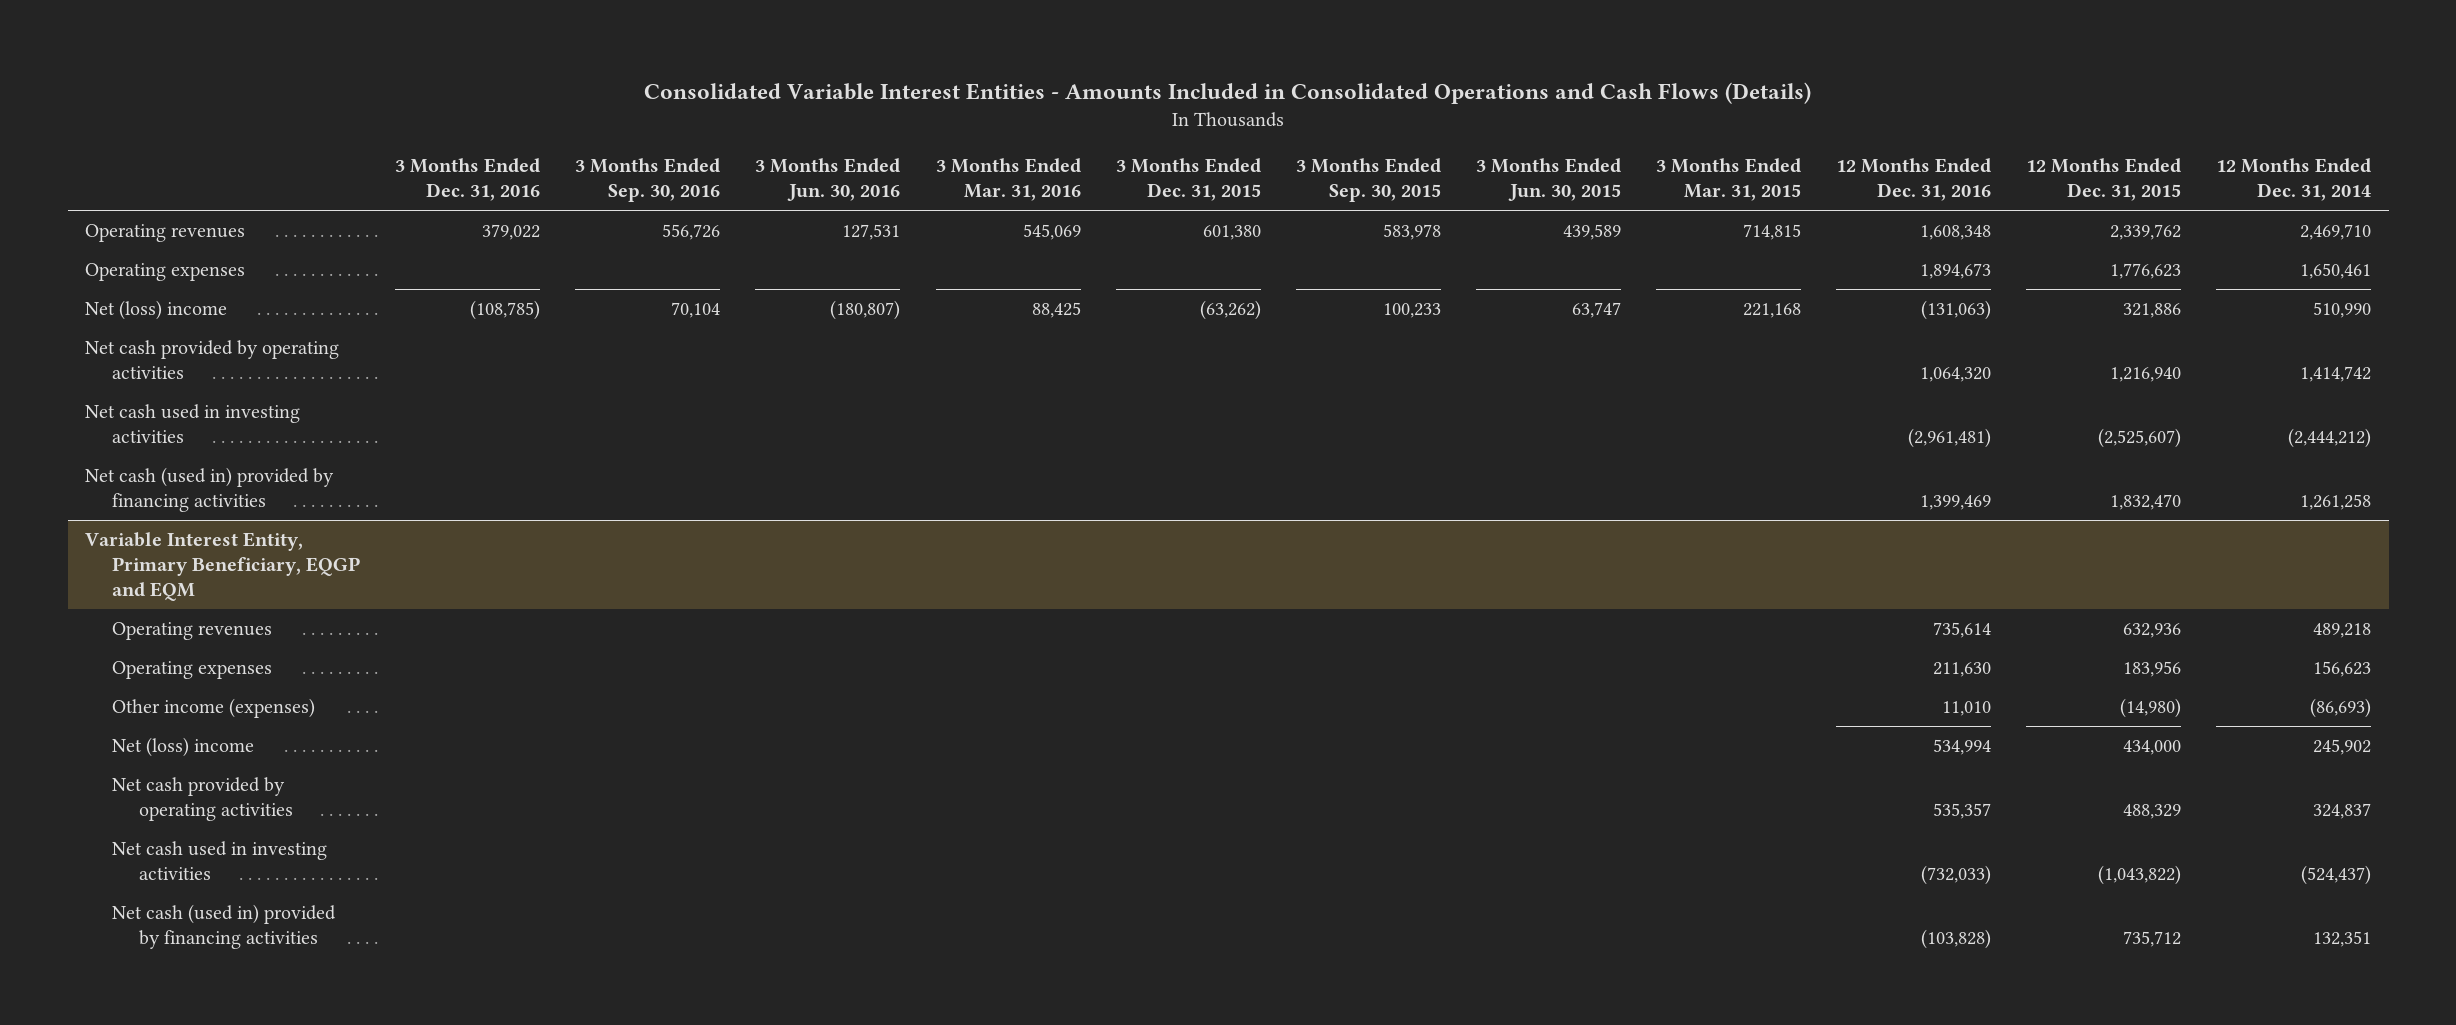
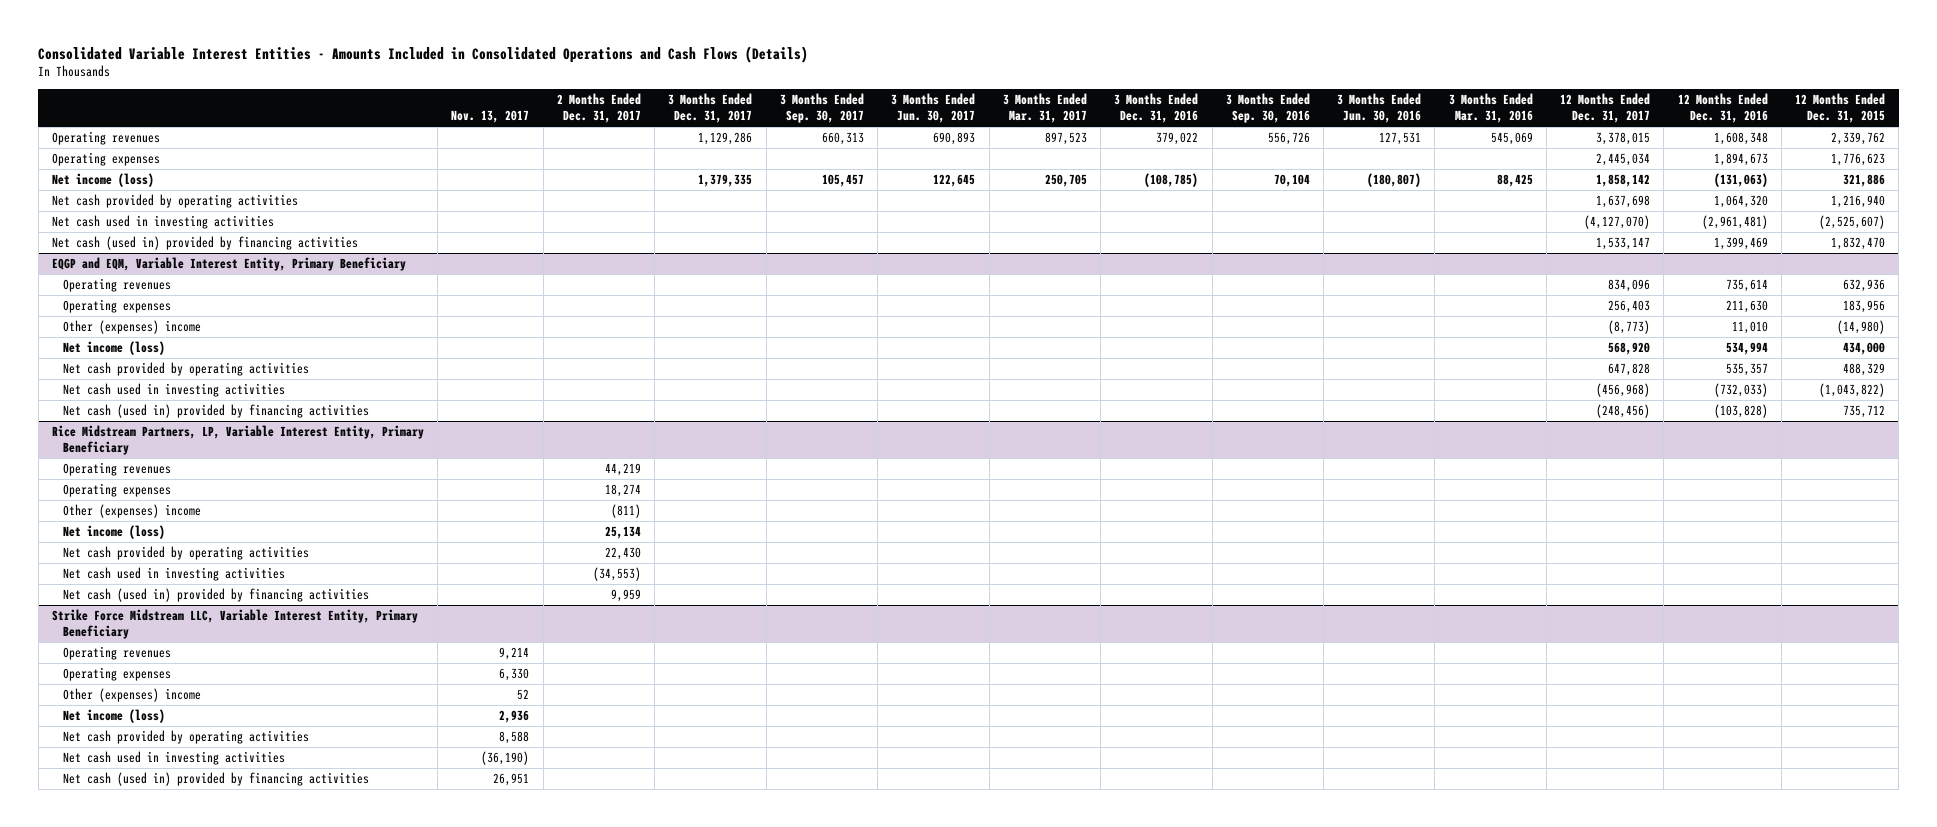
[1115,158,1261,201] 3 Months Ended Dec. 31, 2015 -> none
[1295,158,1441,202] 3 Months Ended Sep. 30, 2015 -> none
[1475,158,1621,201] 3 Months Ended Jun. 30, 2015 -> none
[1655,158,1801,201] 3 Months Ended Mar. 31, 2015 -> none
[2216,158,2372,201] 12 Months Ended Dec. 31, 2014 -> none
none -> [451,110,530,124] Nov. 13, 2017
none -> [556,93,641,124] 2 Months Ended Dec. 31, 2017
none -> [668,93,753,124] 3 Months Ended Dec. 31, 2017
none -> [779,93,864,124] 3 Months Ended Sep. 30, 2017
none -> [891,93,976,124] 3 Months Ended Jun. 30, 2017
none -> [1002,93,1087,124] 3 Months Ended Mar. 31, 2017
none -> [1560,93,1651,124] 12 Months Ended Dec. 31, 2017
[85,300,228,321] Net (loss) income -> [52,172,155,187] Net income (loss)
[85,532,361,601] Variable Interest Entity, Primary Beneficiary, EQGP and EQM -> [52,256,407,271] EQGP and EQM, Variable Interest Entity, Primary Beneficiary
[112,698,316,719] Other income (expenses) -> [63,319,202,334] Other (expenses) income
[112,737,255,758] Net (loss) income -> [63,340,166,355] Net income (loss)
none -> [52,424,425,456] Rice Midstream Partners, LP, Variable Interest Entity, Primary Beneficiary
none -> [63,461,172,476] Operating revenues
none -> [63,482,172,497] Operating expenses
none -> [63,503,202,518] Other (expenses) income
none -> [63,524,166,539] Net income (loss)
none -> [63,545,310,560] Net cash provided by operating activities
none -> [63,566,286,581] Net cash used in investing activities
none -> [63,587,370,602] Net cash (used in) provided by financing activities
none -> [52,608,419,640] Strike Force Midstream LLC, Variable Interest Entity, Primary Beneficiary
none -> [63,645,172,660] Operating revenues
none -> [63,666,172,681] Operating expenses
none -> [63,687,202,702] Other (expenses) income
none -> [63,708,166,723] Net income (loss)
none -> [63,729,310,744] Net cash provided by operating activities
none -> [63,750,286,765] Net cash used in investing activities
none -> [63,771,370,786] Net cash (used in) provided by financing activities

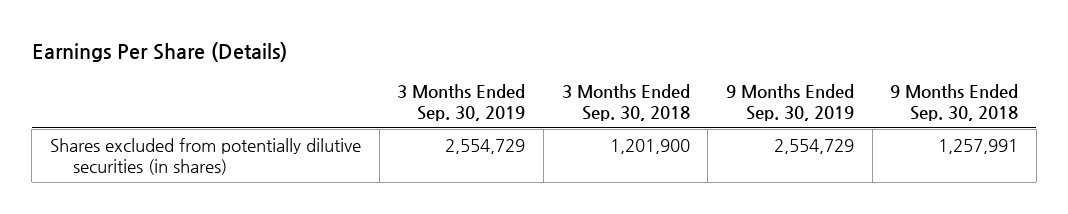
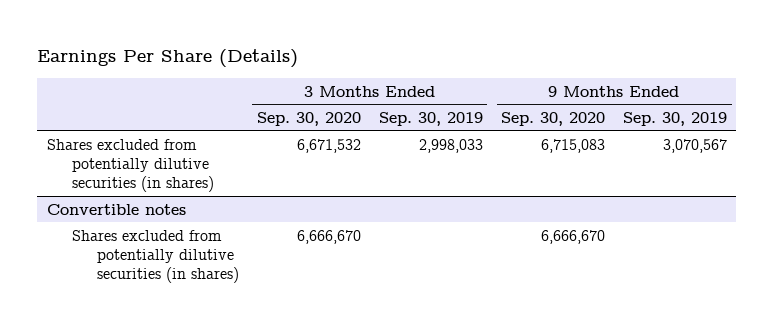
[561,83,690,122] 3 Months Ended Sep. 30, 2018 -> none
[890,83,1019,122] 9 Months Ended Sep. 30, 2018 -> none
none -> [256,111,361,126] Sep. 30, 2020
none -> [501,111,606,126] Sep. 30, 2020
[445,138,526,154] 2,554,729 -> [418,138,483,153] 2,998,033
[773,138,854,154] 2,554,729 -> [663,138,728,153] 3,070,567
none -> [46,203,186,215] Convertible notes
none -> [71,229,239,283] Shares excluded from potentially dilutive securities (in shares)

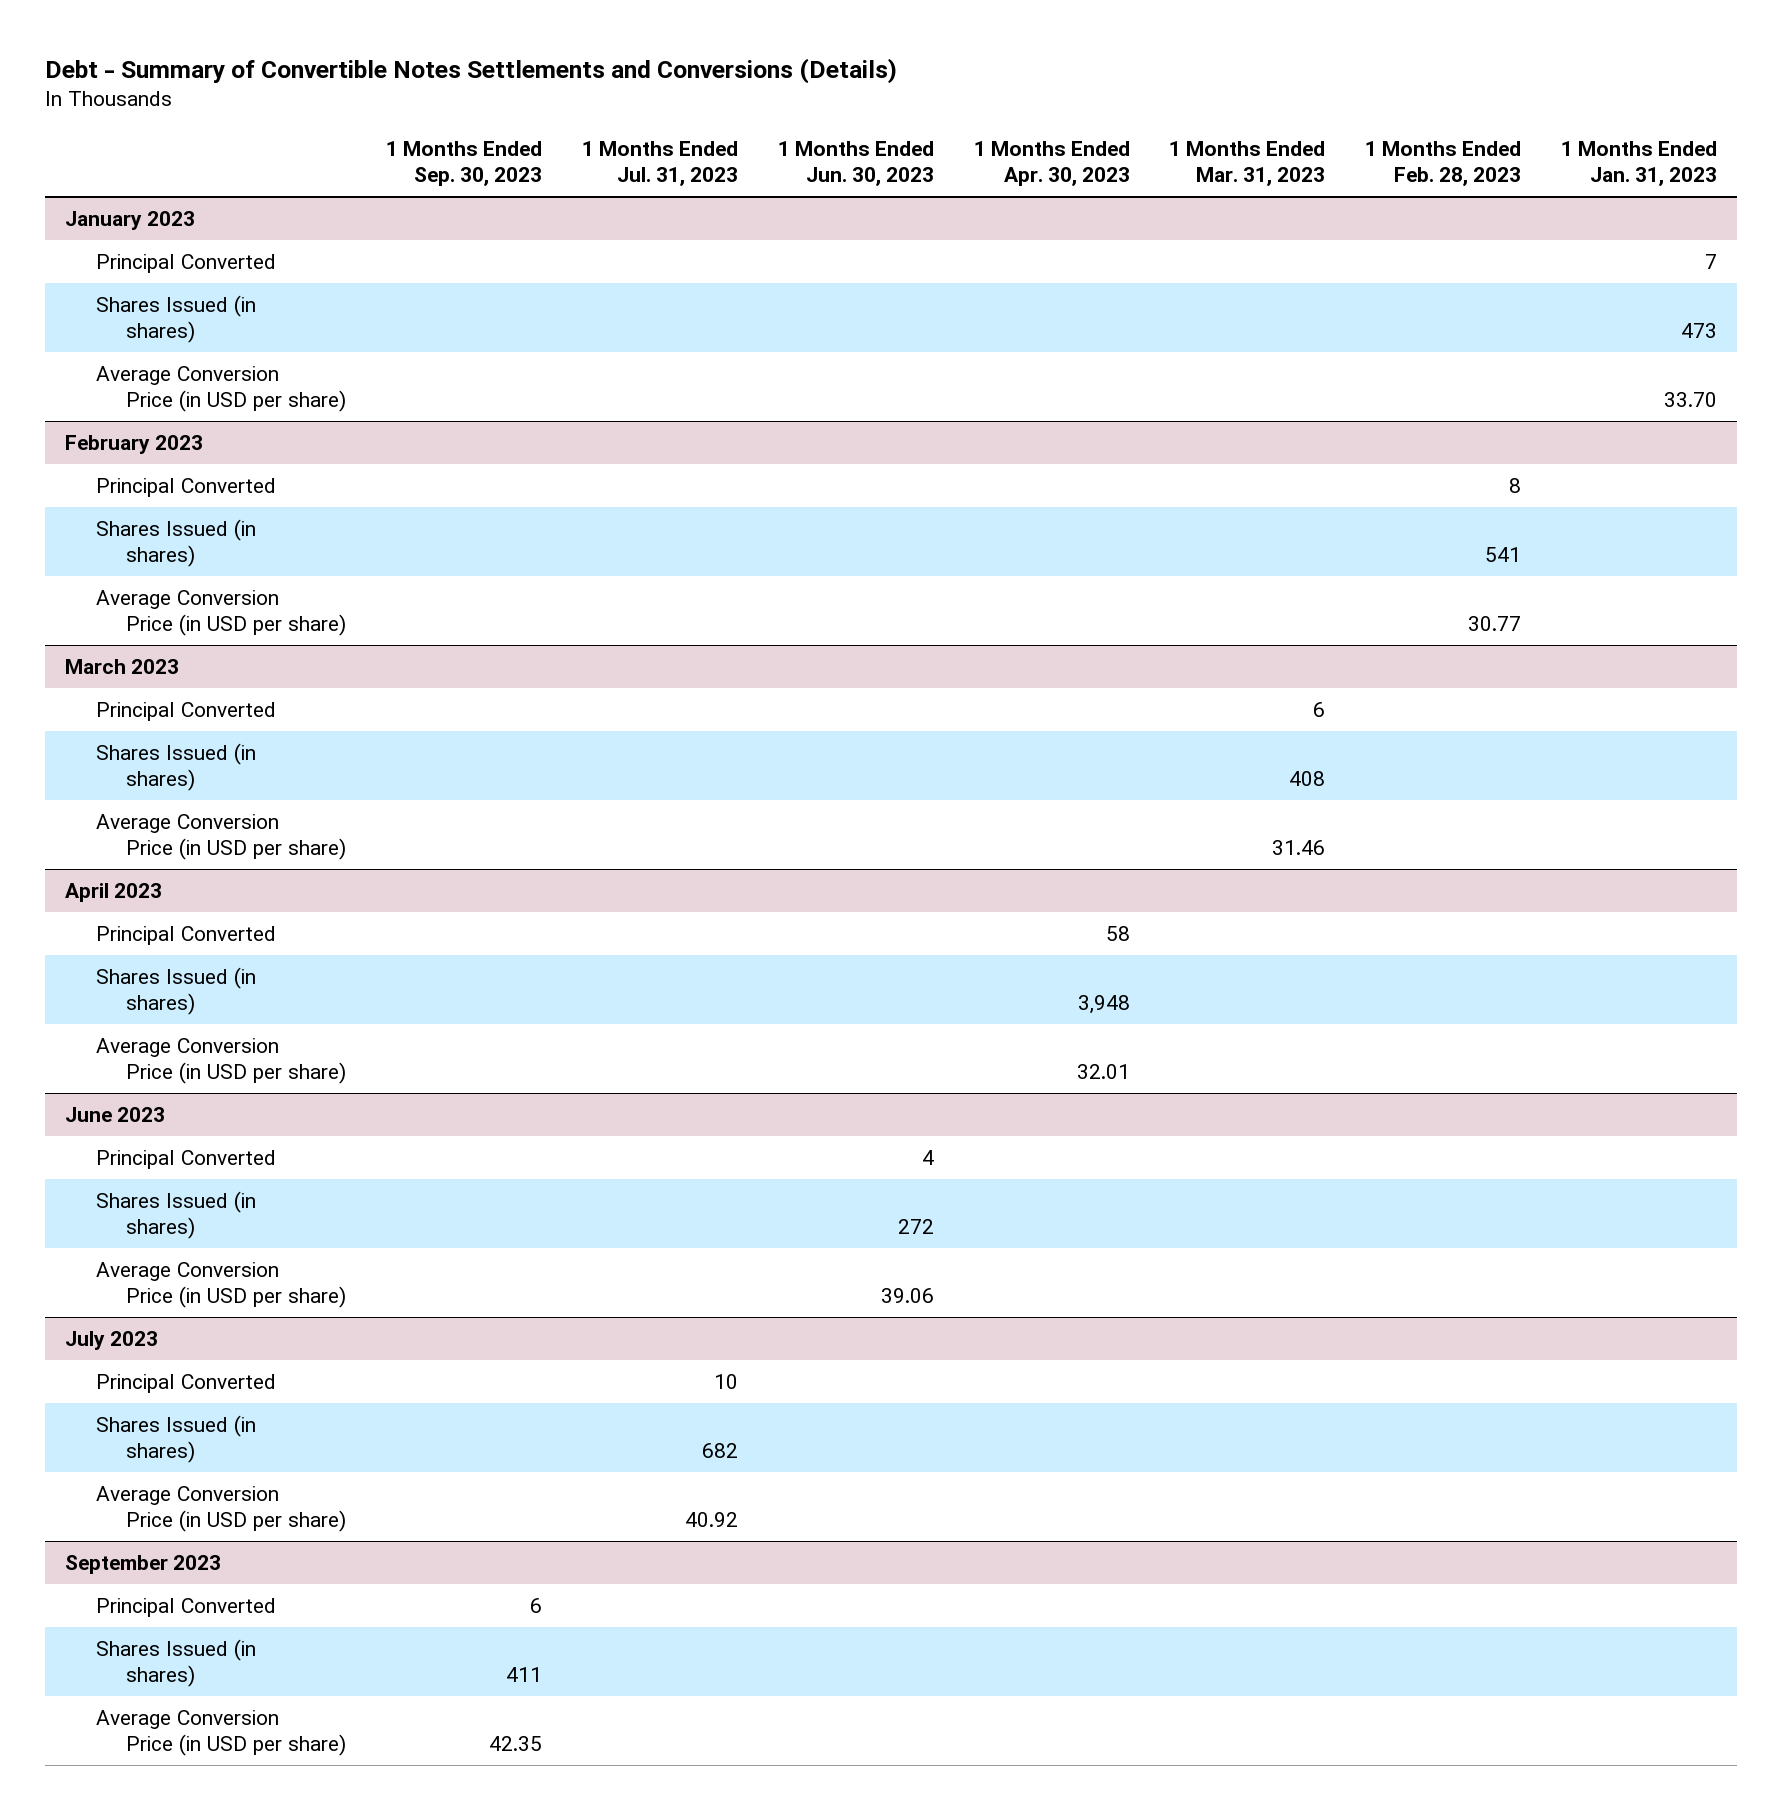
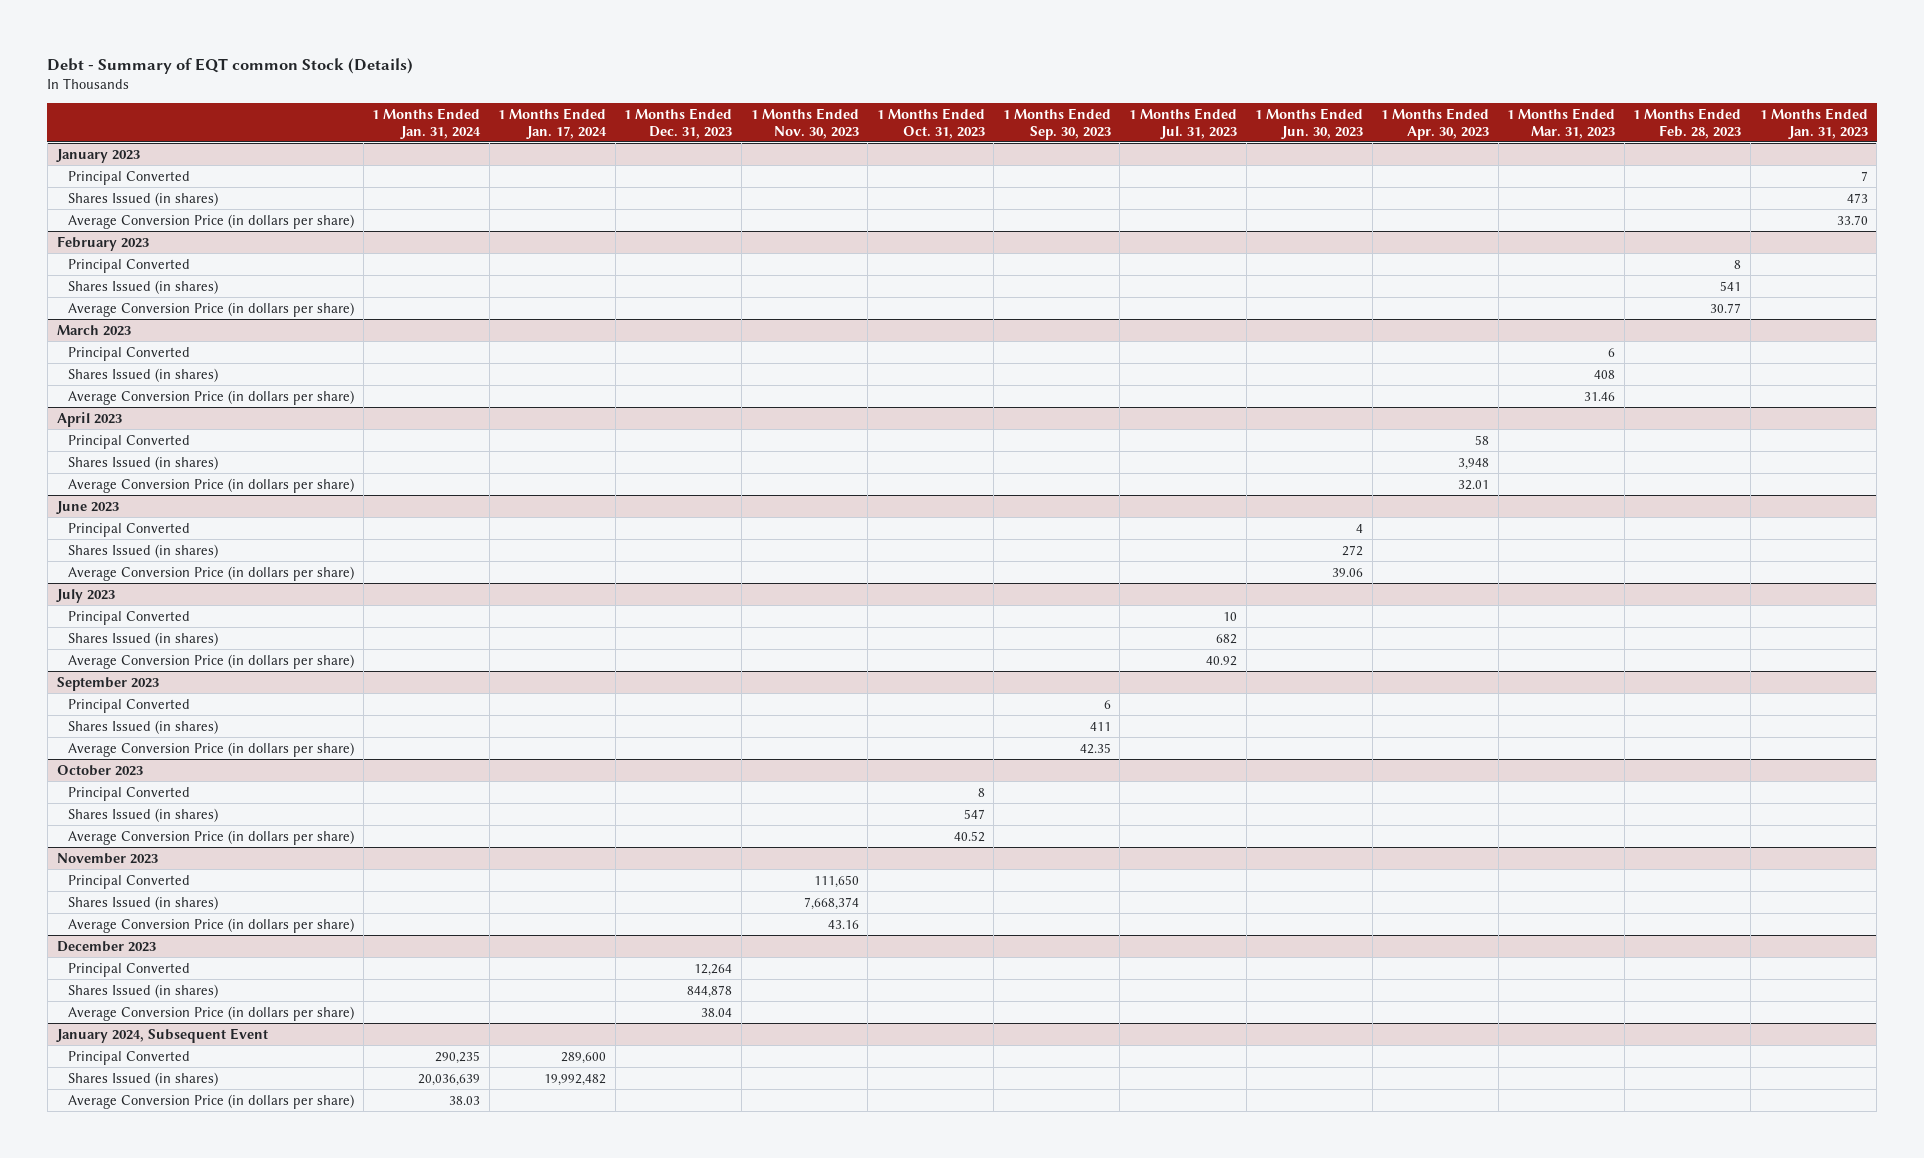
[44,57,897,84] Debt - Summary of Convertible Notes Settlements and Conversions (Details) -> [47,57,414,74] Debt - Summary of EQT common Stock (Details)
none -> [372,108,482,139] 1 Months Ended Jan. 31, 2024
none -> [498,108,608,139] 1 Months Ended Jan. 17, 2024
none -> [624,108,733,139] 1 Months Ended Dec. 31, 2023
none -> [750,108,859,139] 1 Months Ended Nov. 30, 2023
none -> [876,108,985,139] 1 Months Ended Oct. 31, 2023
[95,365,347,412] Average Conversion Price (in USD per share) -> [68,213,355,229] Average Conversion Price (in dollars per share)
[95,589,347,636] Average Conversion Price (in USD per share) -> [68,301,355,317] Average Conversion Price (in dollars per share)
[95,813,347,860] Average Conversion Price (in USD per share) -> [68,389,355,405] Average Conversion Price (in dollars per share)
[95,1037,347,1084] Average Conversion Price (in USD per share) -> [68,477,355,493] Average Conversion Price (in dollars per share)
[95,1261,347,1308] Average Conversion Price (in USD per share) -> [68,565,355,581] Average Conversion Price (in dollars per share)
[95,1485,347,1532] Average Conversion Price (in USD per share) -> [68,653,355,669] Average Conversion Price (in dollars per share)
[95,1709,347,1756] Average Conversion Price (in USD per share) -> [68,741,355,757] Average Conversion Price (in dollars per share)
none -> [56,764,143,776] October 2023
none -> [68,786,191,801] Principal Converted
none -> [68,807,219,822] Shares Issued (in shares)
none -> [68,829,355,845] Average Conversion Price (in dollars per share)
none -> [56,852,158,864] November 2023
none -> [68,874,191,889] Principal Converted
none -> [68,895,219,910] Shares Issued (in shares)
none -> [68,917,355,933] Average Conversion Price (in dollars per share)
none -> [56,940,156,952] December 2023
none -> [68,962,191,977] Principal Converted
none -> [68,983,219,998] Shares Issued (in shares)
none -> [68,1005,355,1021] Average Conversion Price (in dollars per share)
none -> [55,1027,268,1043] January 2024, Subsequent Event
none -> [68,1050,191,1065] Principal Converted
none -> [68,1071,219,1086] Shares Issued (in shares)
none -> [68,1093,355,1109] Average Conversion Price (in dollars per share)

